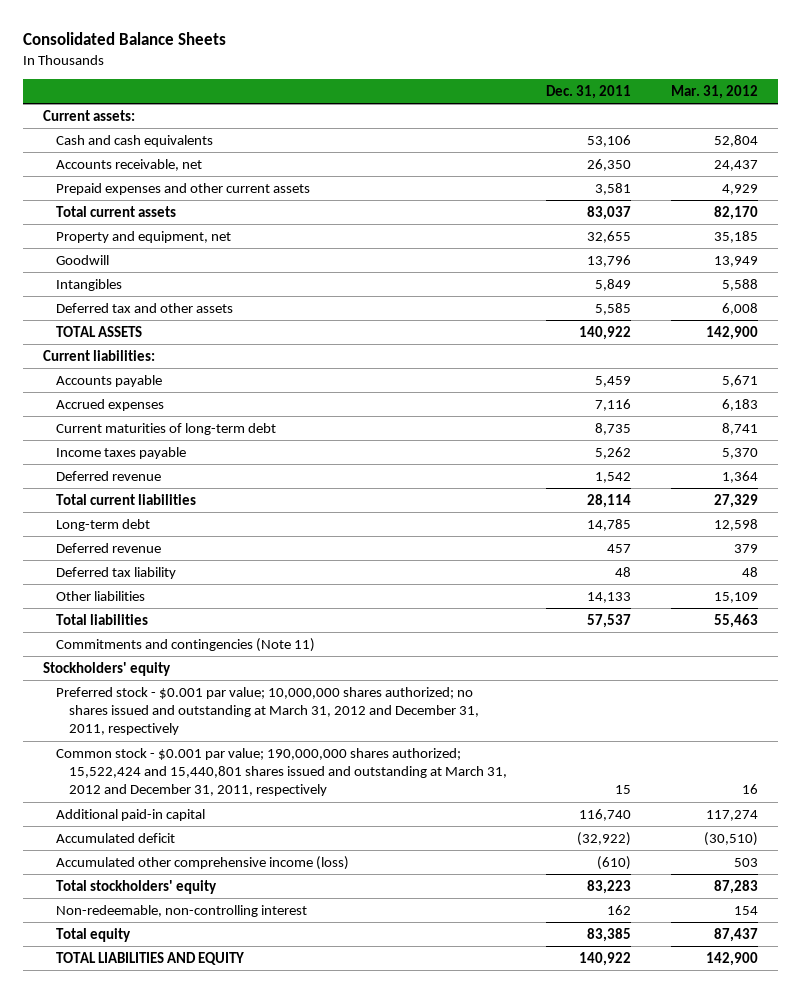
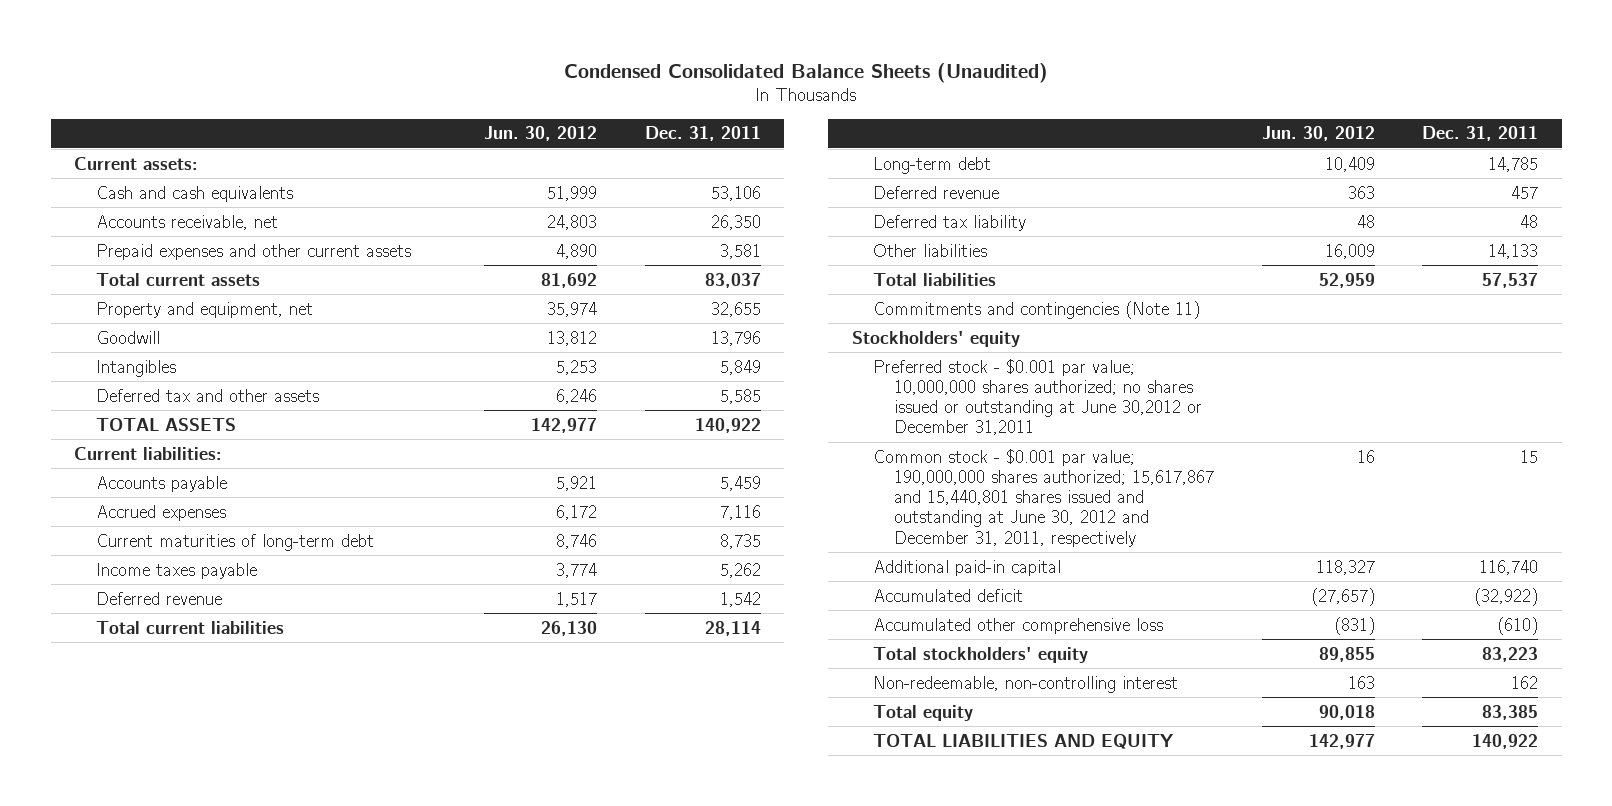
[22,32,226,46] Consolidated Balance Sheets -> [564,62,1049,83] Condensed Consolidated Balance Sheets (Unaudited)
[670,85,758,100] Mar. 31, 2012 -> none
none -> [484,126,598,142] Jun. 30, 2012
[55,686,479,736] Preferred stock - $0.001 par value; 10,000,000 shares authorized; no shares issued and outstanding at March 31, 2012 and December 31, 2011, respectively -> [872,358,1203,436] Preferred stock - $0.001 par value; 10,000,000 shares authorized; no shares issued or outstanding at June 30,2012 or December 31,2011
[55,747,507,797] Common stock - $0.001 par value; 190,000,000 shares authorized; 15,522,424 and 15,440,801 shares issued and outstanding at March 31, 2012 and December 31, 2011, respectively -> [872,448,1215,547] Common stock - $0.001 par value; 190,000,000 shares authorized; 15,617,867 and 15,440,801 shares issued and outstanding at June 30, 2012 and December 31, 2011, respectively
[55,855,349,870] Accumulated other comprehensive income (loss) -> [872,617,1163,634] Accumulated other comprehensive loss

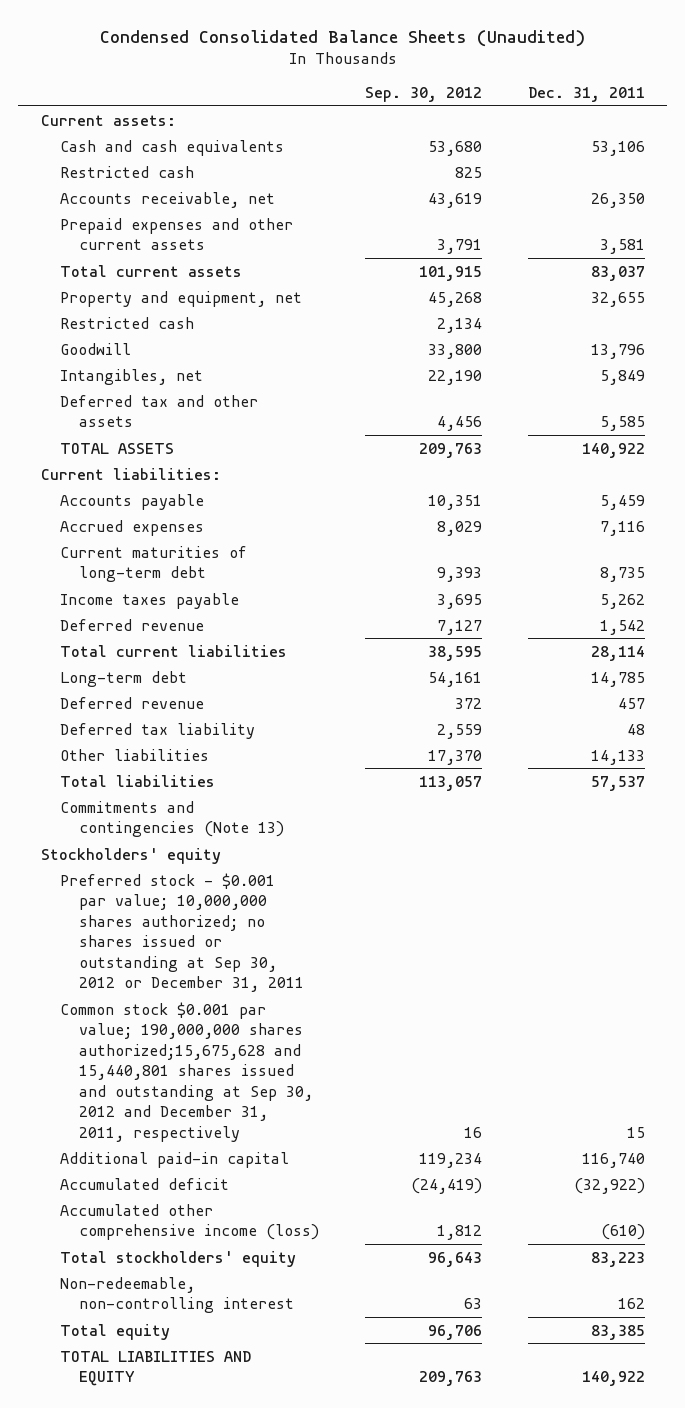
[484,126,598,142] Jun. 30, 2012 -> none
none -> [364,87,482,103] Sep. 30, 2012
none -> [60,165,195,178] Restricted cash
none -> [60,316,195,329] Restricted cash
[95,359,176,377] Intangibles -> [60,368,204,385] Intangibles, net
[872,300,1200,319] Commitments and contingencies (Note 11) -> [60,800,285,838] Commitments and contingencies (Note 13)
[872,358,1203,436] Preferred stock - $0.001 par value; 10,000,000 shares authorized; no shares issued or outstanding at June 30,2012 or December 31,2011 -> [60,872,305,993] Preferred stock - $0.001 par value; 10,000,000 shares authorized; no shares issued or outstanding at Sep 30, 2012 or December 31, 2011
[872,448,1215,547] Common stock - $0.001 par value; 190,000,000 shares authorized; 15,617,867 and 15,440,801 shares issued and outstanding at June 30, 2012 and December 31, 2011, respectively -> [60,1001,314,1142] Common stock $0.001 par value; 190,000,000 shares authorized;15,675,628 and 15,440,801 shares issued and outstanding at Sep 30, 2012 and December 31, 2011, respectively
[872,617,1163,634] Accumulated other comprehensive loss -> [60,1203,320,1241] Accumulated other comprehensive income (loss)

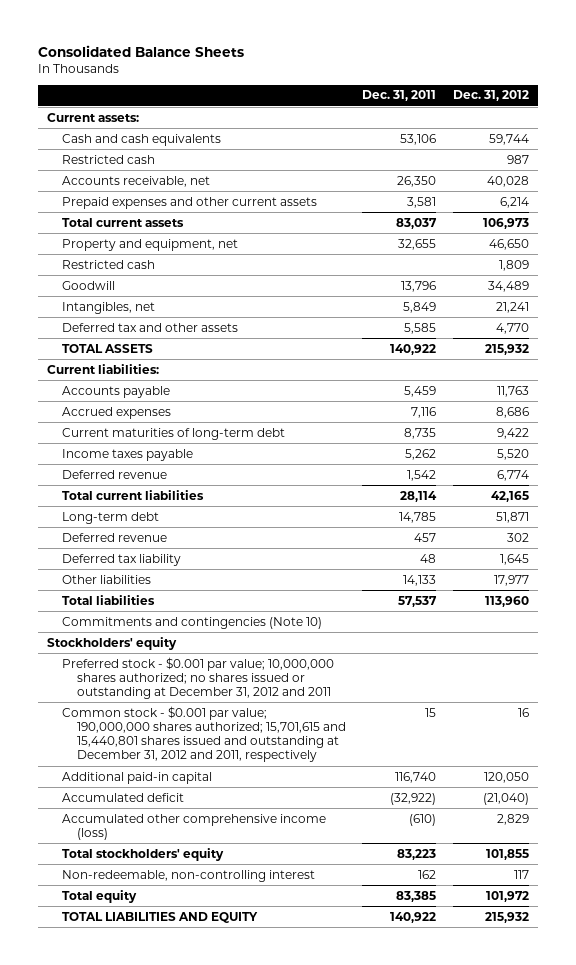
[99,29,585,47] Condensed Consolidated Balance Sheets (Unaudited) -> [38,44,245,57] Consolidated Balance Sheets
[364,87,482,103] Sep. 30, 2012 -> none
none -> [453,90,530,102] Dec. 31, 2012
[60,800,285,838] Commitments and contingencies (Note 13) -> [61,616,322,629] Commitments and contingencies (Note 10)
[60,872,305,993] Preferred stock - $0.001 par value; 10,000,000 shares authorized; no shares issued or outstanding at Sep 30, 2012 or December 31, 2011 -> [61,656,334,699] Preferred stock - $0.001 par value; 10,000,000 shares authorized; no shares issued or outstanding at December 31, 2012 and 2011
[60,1001,314,1142] Common stock $0.001 par value; 190,000,000 shares authorized;15,675,628 and 15,440,801 shares issued and outstanding at Sep 30, 2012 and December 31, 2011, respectively -> [61,705,346,763] Common stock - $0.001 par value; 190,000,000 shares authorized; 15,701,615 and 15,440,801 shares issued and outstanding at December 31, 2012 and 2011, respectively

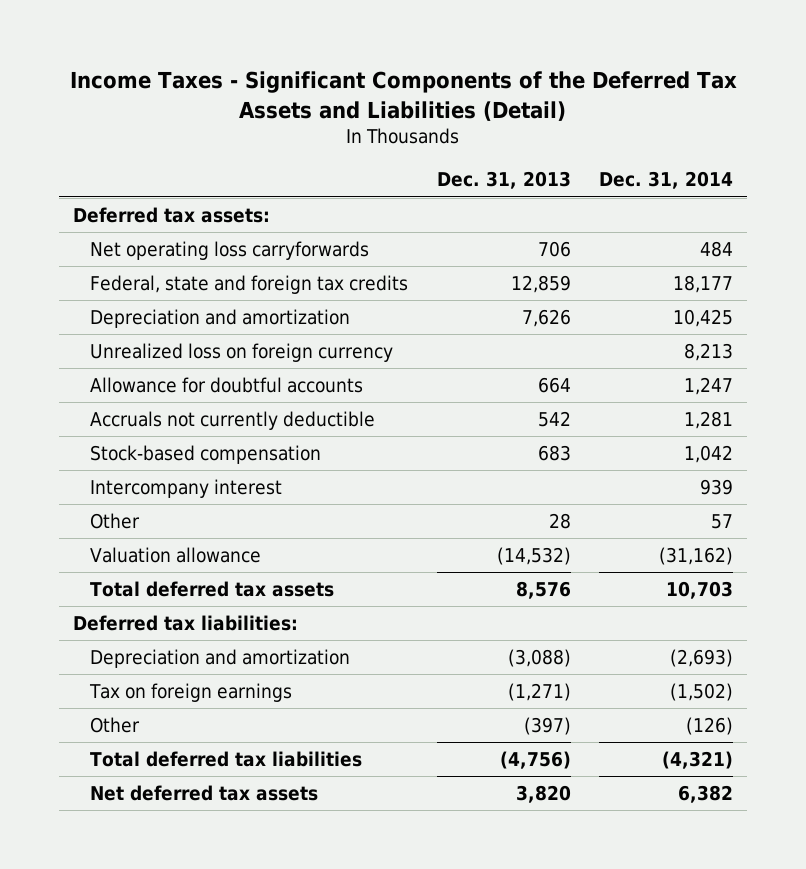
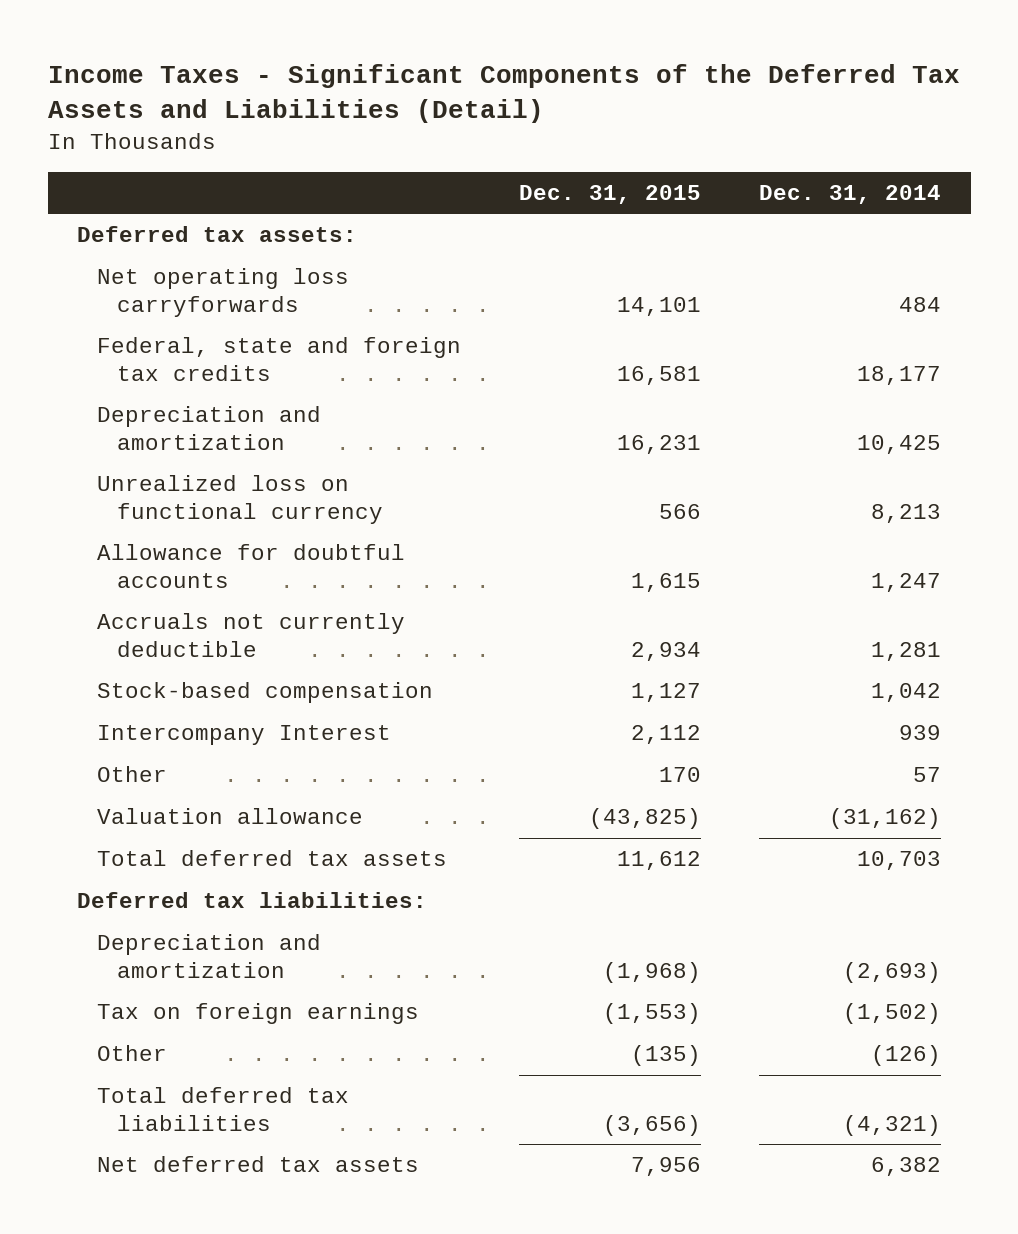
[436,171,571,190] Dec. 31, 2013 -> none
none -> [519,185,702,205] Dec. 31, 2015
[89,342,393,362] Unrealized loss on foreign currency -> [97,475,384,524] Unrealized loss on functional currency
[89,478,282,498] Intercompany interest -> [97,725,392,746] Intercompany Interest

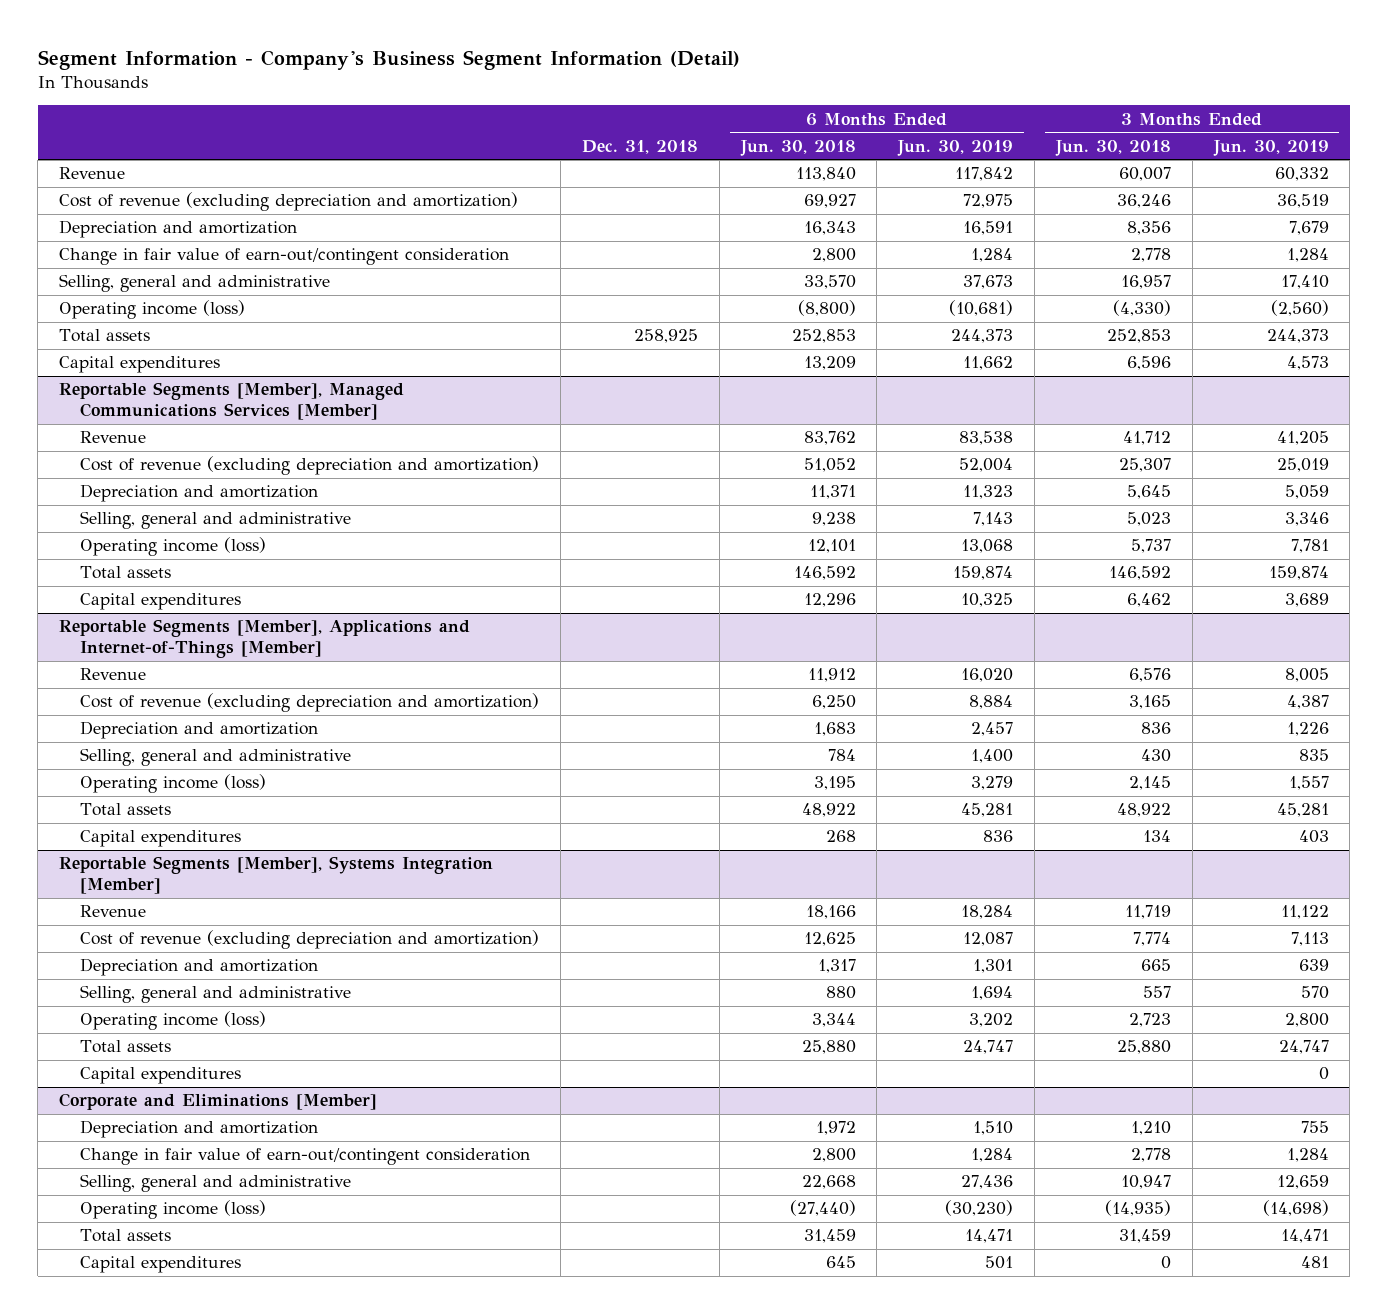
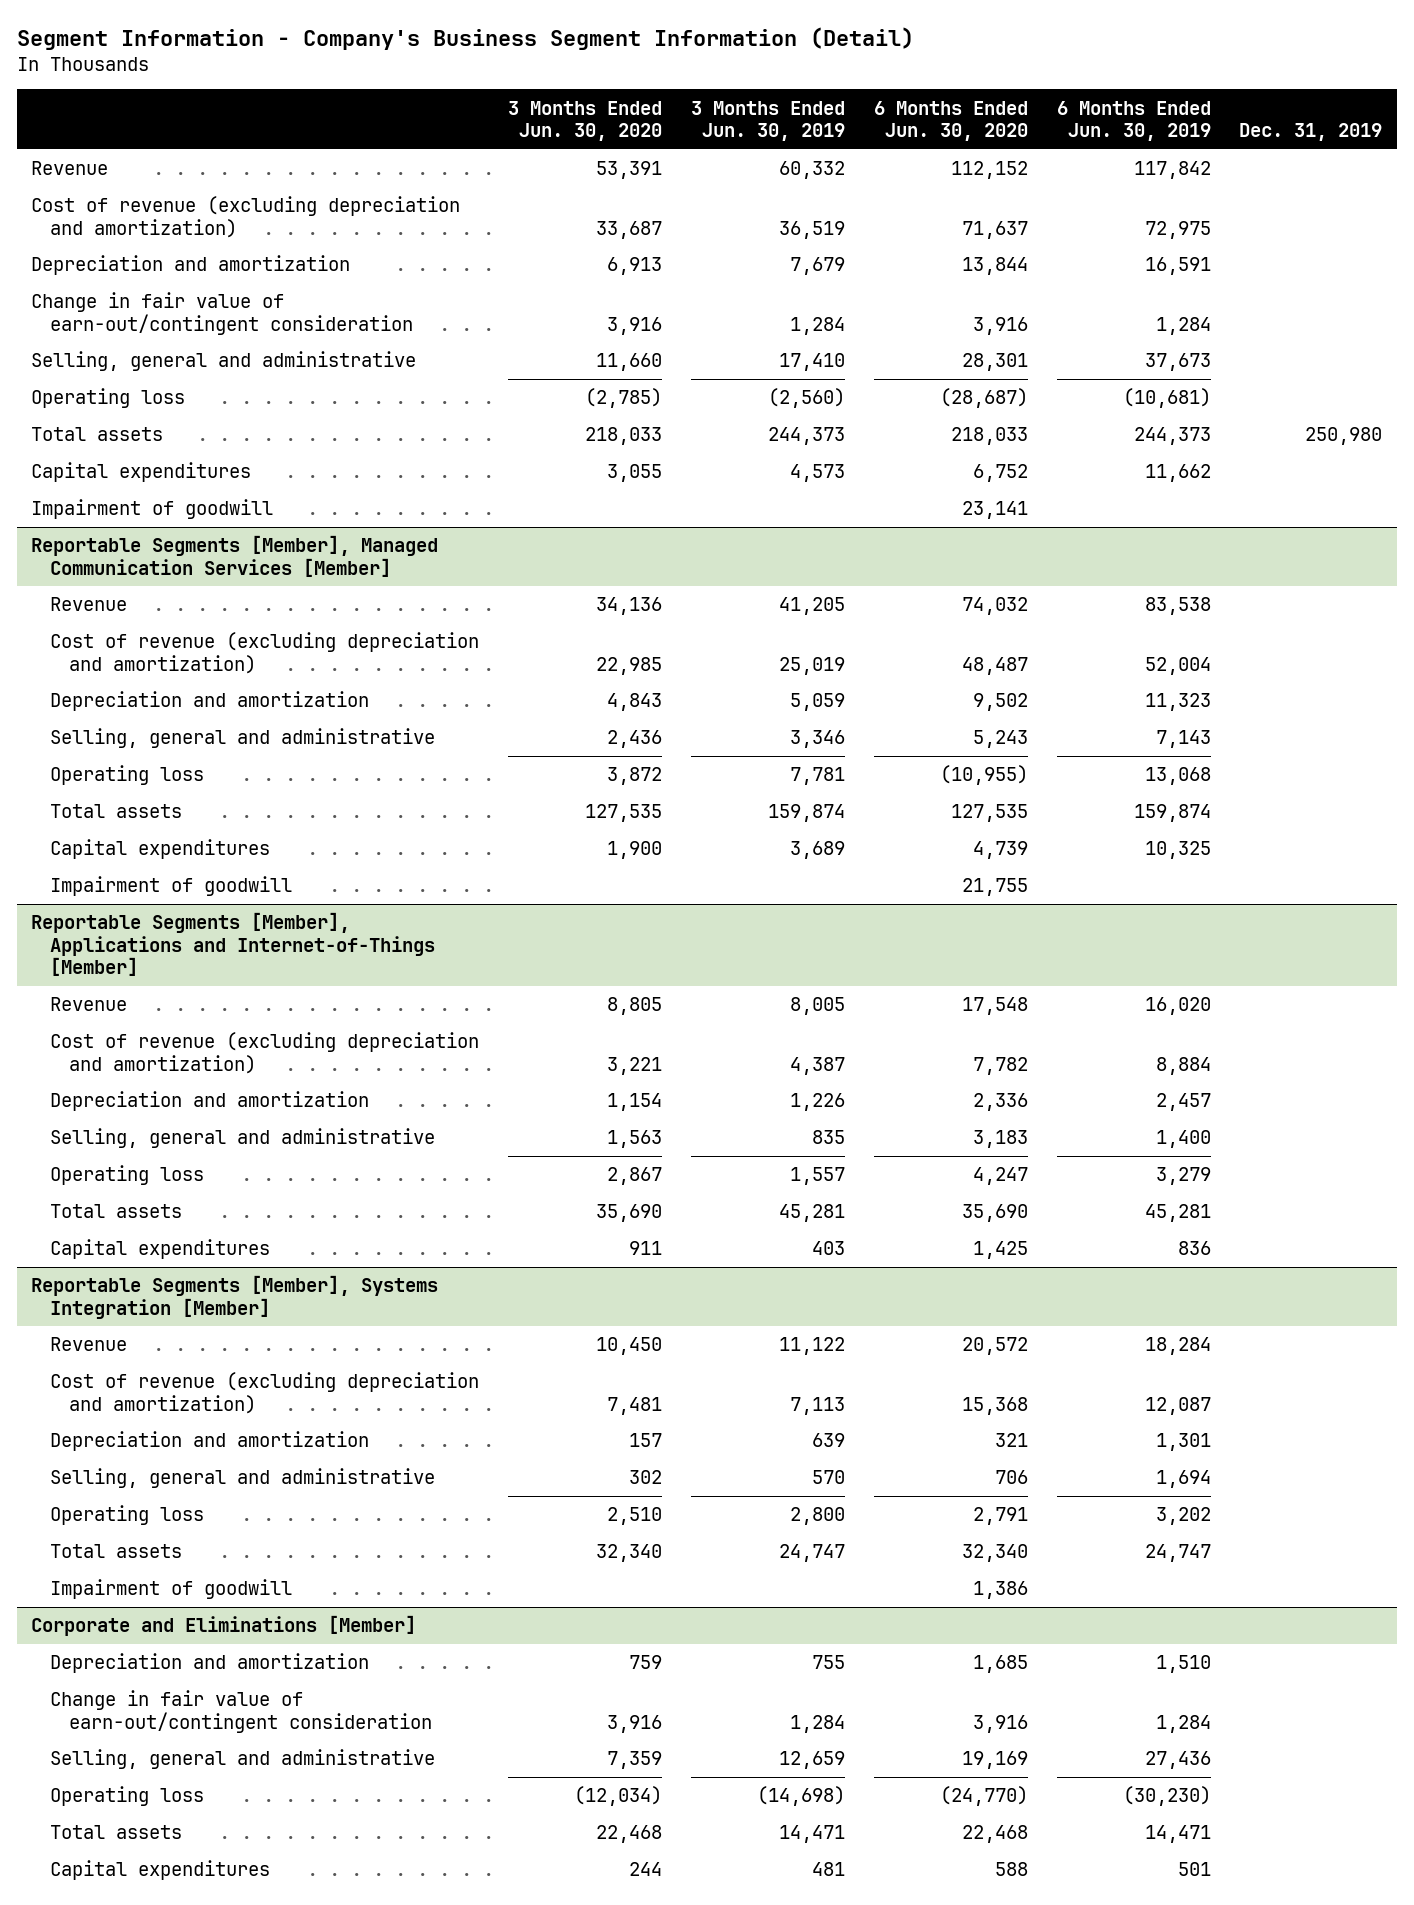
[582,139,699,154] Dec. 31, 2018 -> none
[739,139,856,156] Jun. 30, 2018 -> none
[1054,139,1171,156] Jun. 30, 2018 -> none
none -> [508,100,663,141] 3 Months Ended Jun. 30, 2020
none -> [873,100,1028,141] 6 Months Ended Jun. 30, 2020
none -> [1239,122,1383,141] Dec. 31, 2019
[59,300,246,320] Operating income (loss) -> [31,388,186,409] Operating loss
none -> [31,499,274,520] Impairment of goodwill
[59,382,405,421] Reportable Segments [Member], Managed Communications Services [Member] -> [31,535,439,577] Reportable Segments [Member], Managed Communication Services [Member]
[80,537,267,557] Operating income (loss) -> [50,765,205,786] Operating loss
none -> [50,876,293,897] Impairment of goodwill
[80,774,267,794] Operating income (loss) -> [50,1165,205,1186] Operating loss
[80,1011,267,1031] Operating income (loss) -> [50,1505,205,1526] Operating loss
[80,1067,242,1085] Capital expenditures -> none
none -> [50,1579,293,1600] Impairment of goodwill
[80,1200,267,1220] Operating income (loss) -> [50,1786,205,1807] Operating loss

